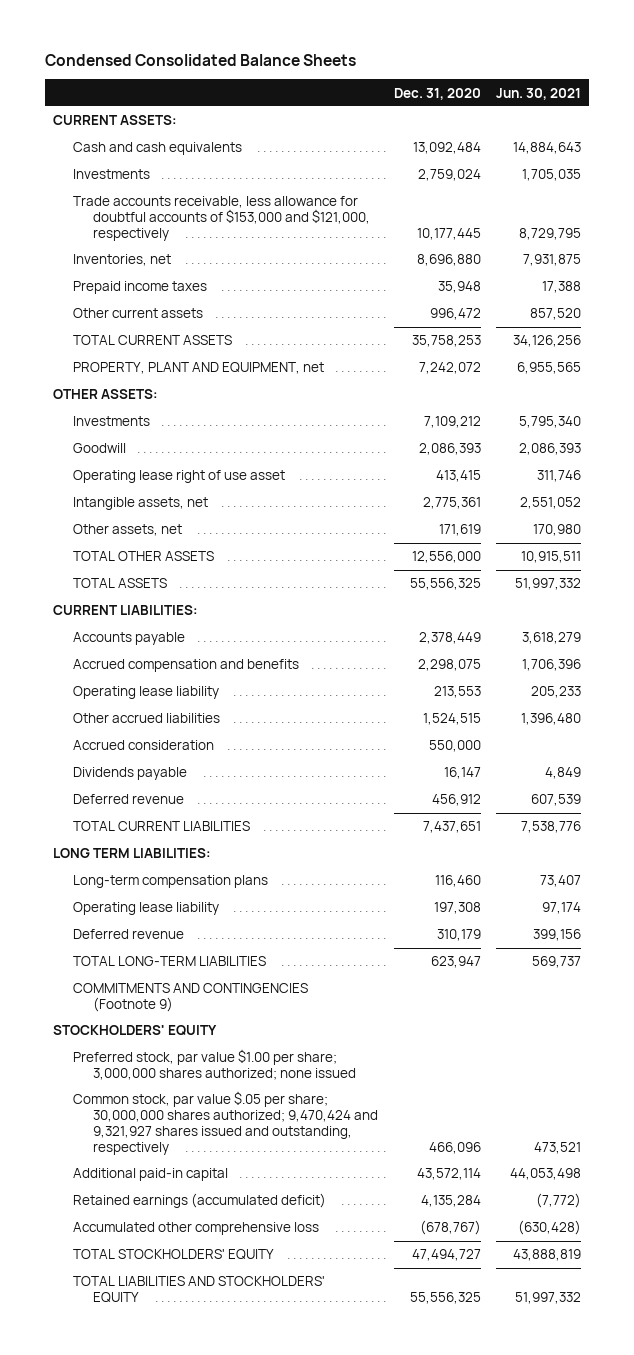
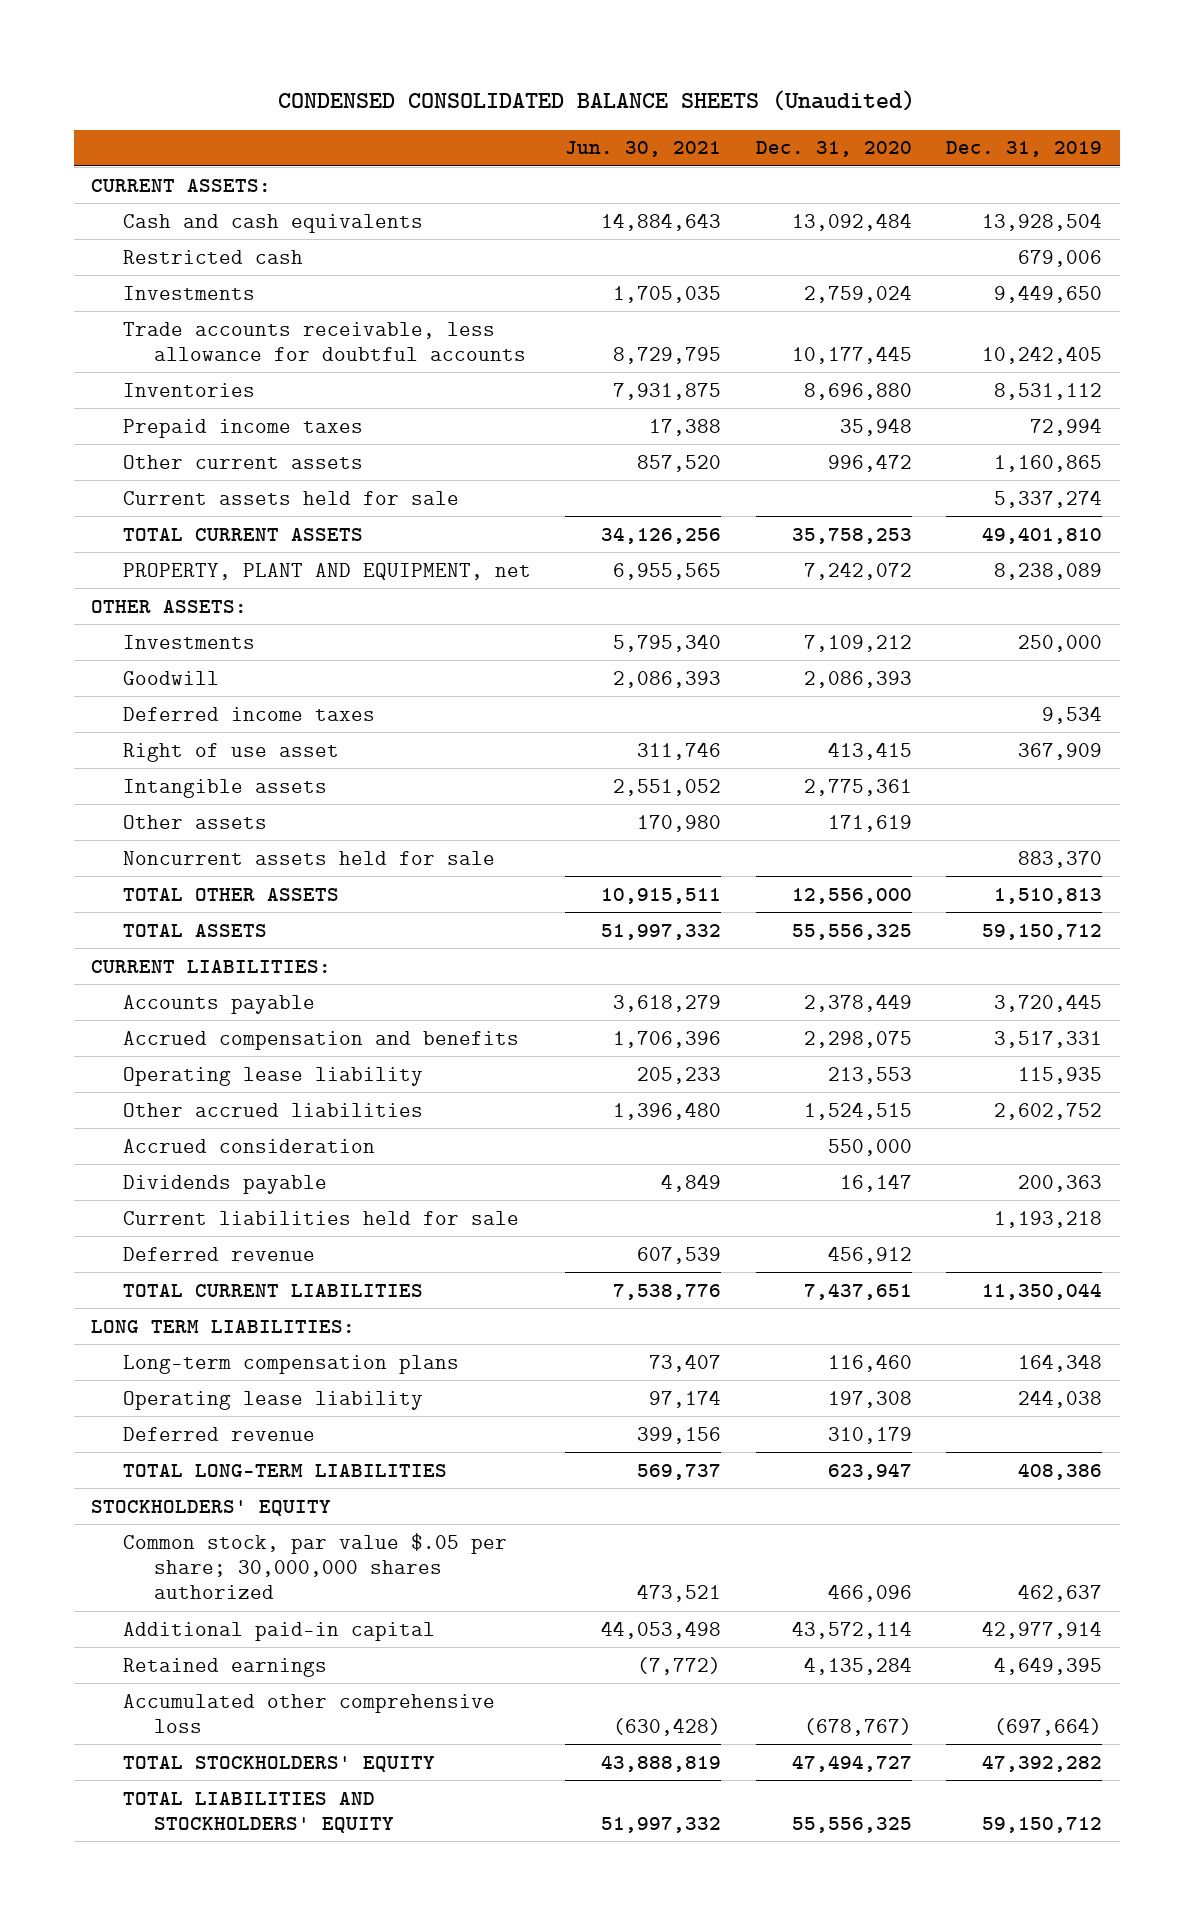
[45,54,357,67] Condensed Consolidated Balance Sheets -> [277,89,915,111] CONDENSED CONSOLIDATED BALANCE SHEETS (Unaudited)
none -> [946,141,1103,158] Dec. 31, 2019
none -> [122,249,303,264] Restricted cash
[73,196,371,242] Trade accounts receivable, less allowance for doubtful accounts of $153,000 and $121,000, respectively -> [122,321,526,361] Trade accounts receivable, less allowance for doubtful accounts
[73,254,172,267] Inventories, net -> [122,382,255,397] Inventories
none -> [122,490,459,505] Current assets held for sale
none -> [122,706,375,721] Deferred income taxes
[73,470,286,484] Operating lease right of use asset -> [122,742,339,762] Right of use asset
[73,497,209,511] Intangible assets, net -> [122,778,327,798] Intangible assets
[73,524,183,537] Other assets, net -> [122,814,267,829] Other assets
none -> [122,850,495,865] Noncurrent assets held for sale
none -> [122,1210,519,1225] Current liabilities held for sale
[73,983,309,1013] COMMITMENTS AND CONTINGENCIES (Footnote 9) -> none
[73,1049,357,1081] Preferred stock, par value $1.00 per share; 3,000,000 shares authorized; none issued -> none
[73,1091,379,1156] Common stock, par value $.05 per share; 30,000,000 shares authorized; 9,470,424 and 9,321,927 shares issued and outstanding, respectively -> [122,1532,507,1600] Common stock, par value $.05 per share; 30,000,000 shares authorized
[73,1193,327,1209] Retained earnings (accumulated deficit) -> [122,1657,327,1677] Retained earnings

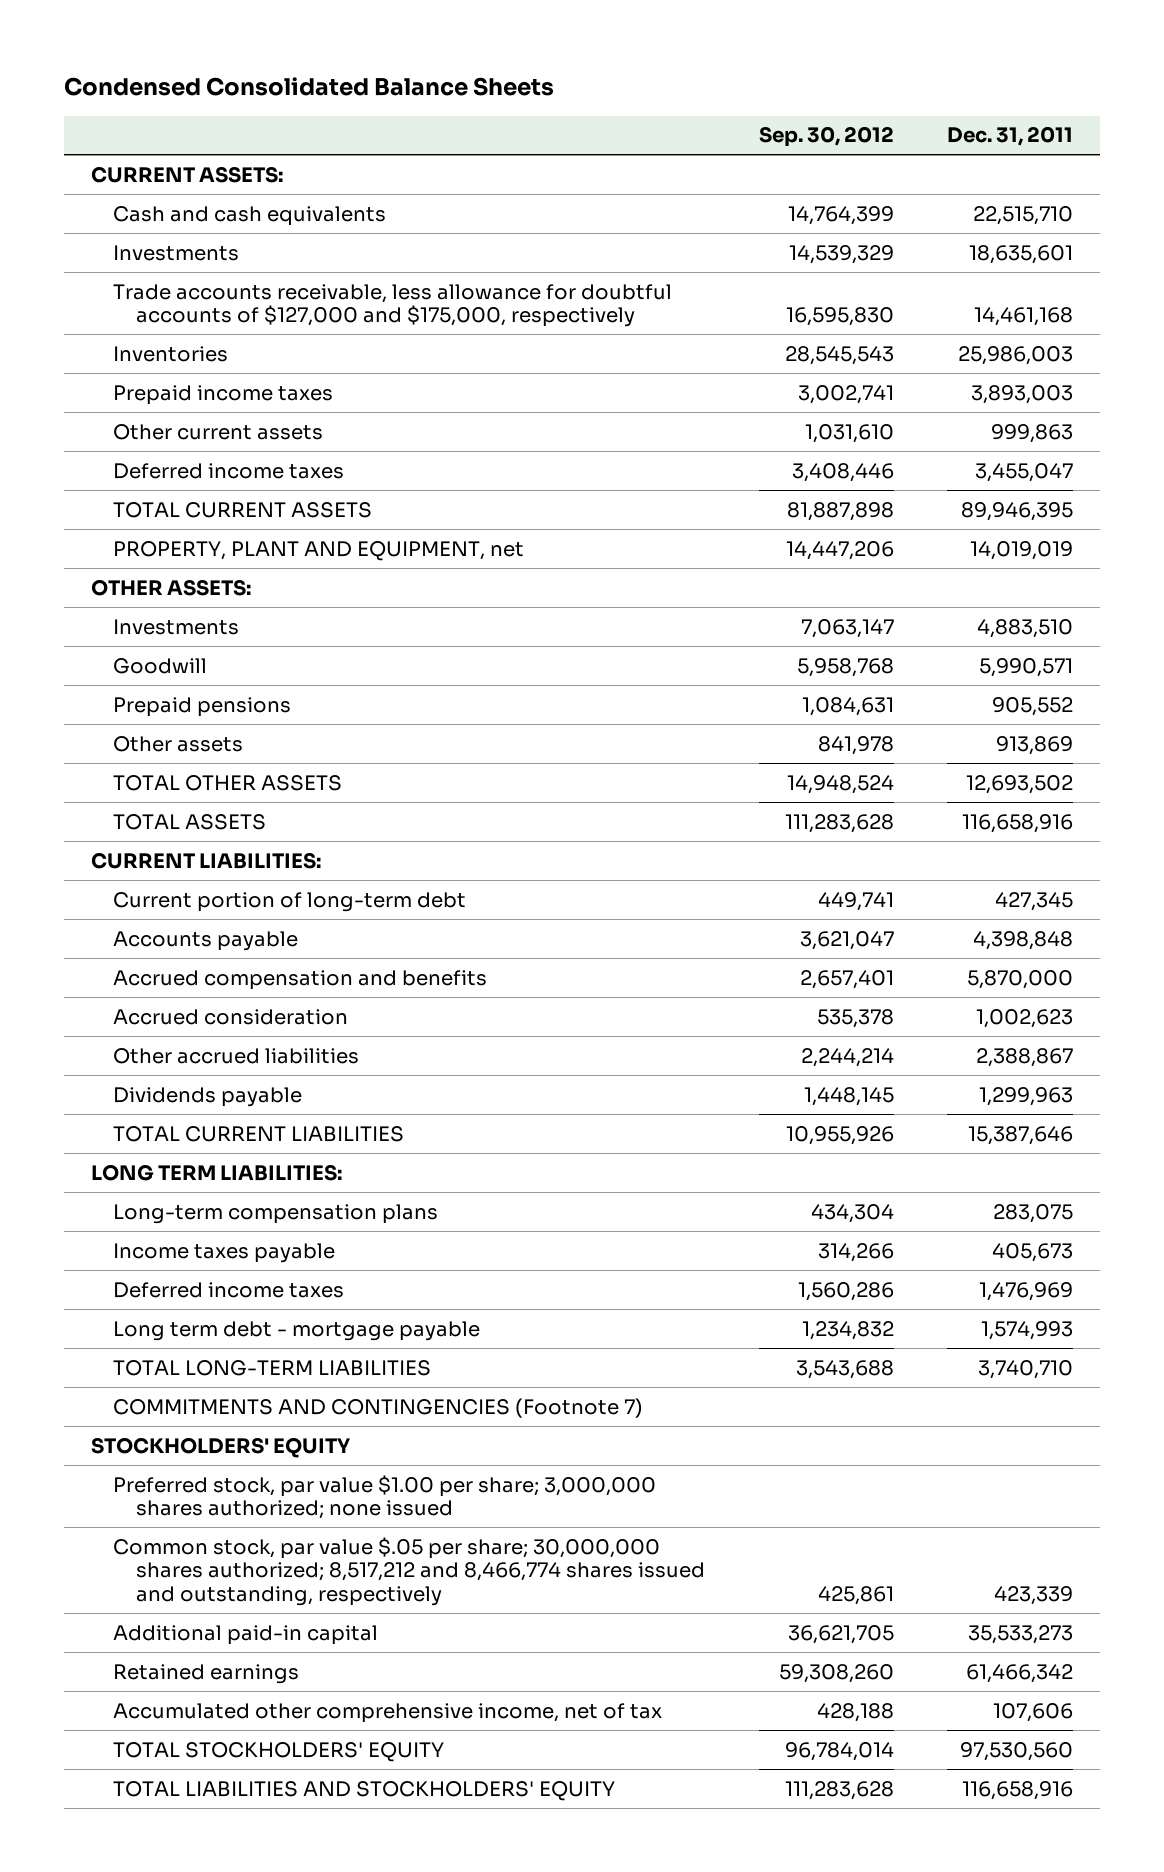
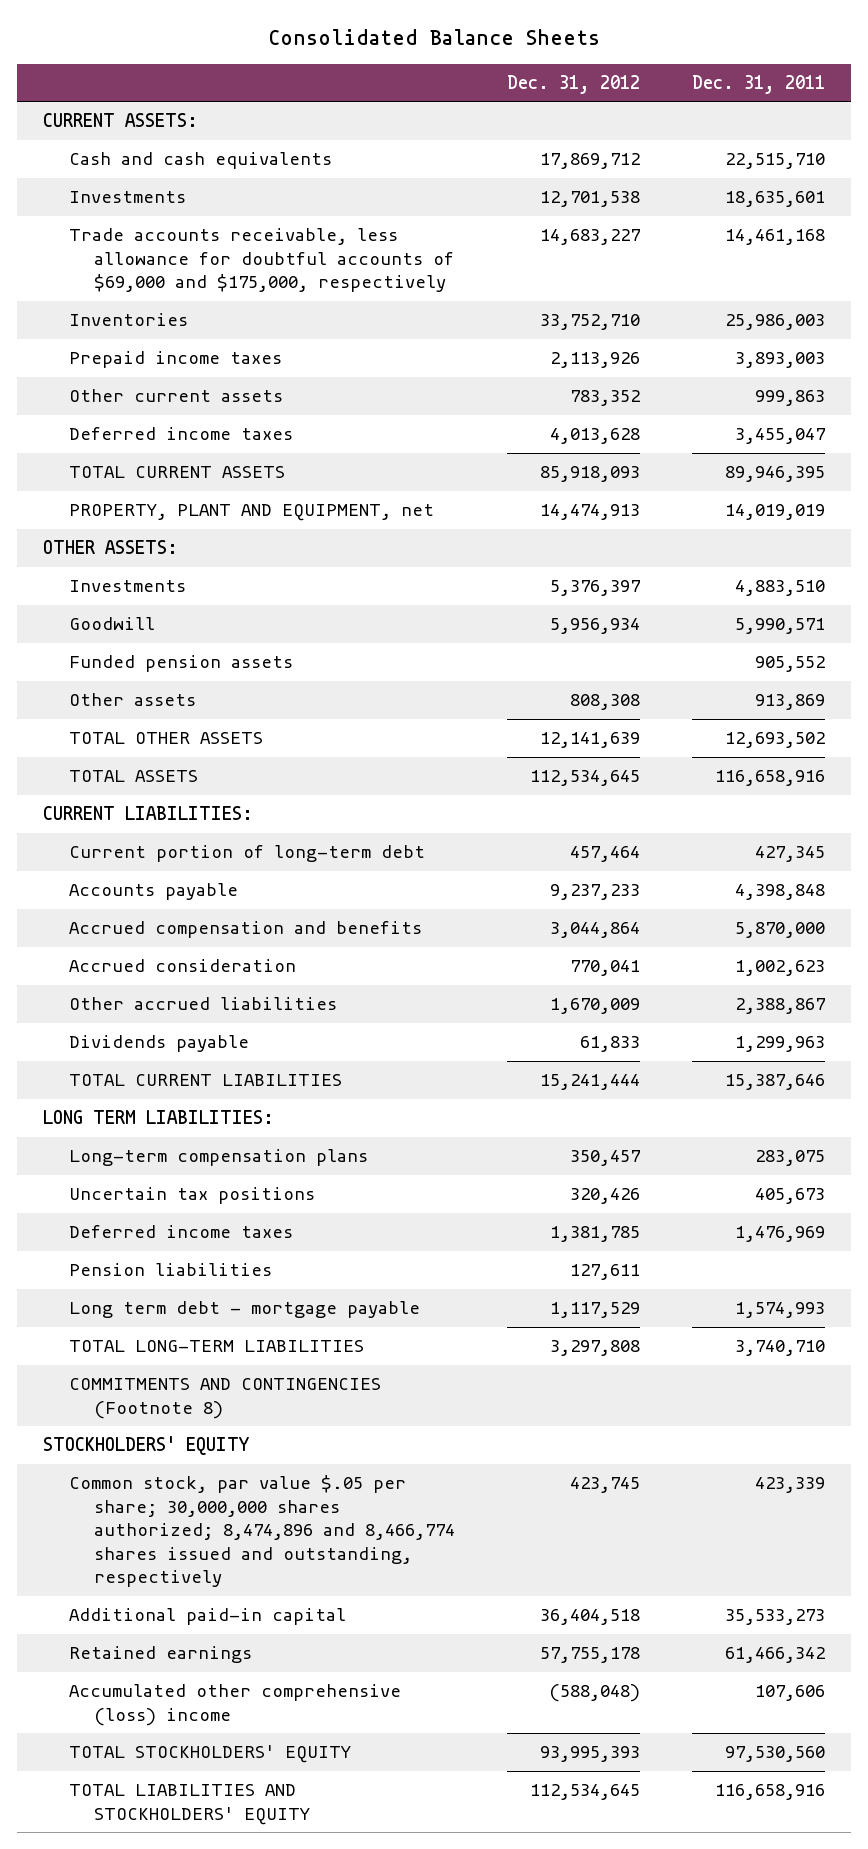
[64,77,555,97] Condensed Consolidated Balance Sheets -> [268,29,601,46] Consolidated Balance Sheets
[758,126,894,148] Sep. 30, 2012 -> none
none -> [507,74,641,94] Dec. 31, 2012
[113,283,673,328] Trade accounts receivable, less allowance for doubtful accounts of $127,000 and $175,000, respectively -> [68,228,455,293] Trade accounts receivable, less allowance for doubtful accounts of $69,000 and $175,000, respectively
[113,696,292,717] Prepaid pensions -> [68,655,293,673] Funded pension assets
[113,1242,336,1263] Income taxes payable -> [68,1187,315,1205] Uncertain tax positions
none -> [68,1263,272,1277] Pension liabilities
[113,1397,644,1418] COMMITMENTS AND CONTINGENCIES (Footnote 7) -> [68,1378,381,1419] COMMITMENTS AND CONTINGENCIES (Footnote 8)
[113,1474,657,1520] Preferred stock, par value $1.00 per share; 3,000,000 shares authorized; none issued -> none
[113,1536,706,1606] Common stock, par value $.05 per share; 30,000,000 shares authorized; 8,517,212 and 8,466,774 shares issued and outstanding, respectively -> [68,1475,456,1588] Common stock, par value $.05 per share; 30,000,000 shares authorized; 8,474,896 and 8,466,774 shares issued and outstanding, respectively
[113,1702,663,1723] Accumulated other comprehensive income, net of tax -> [68,1684,401,1726] Accumulated other comprehensive (loss) income

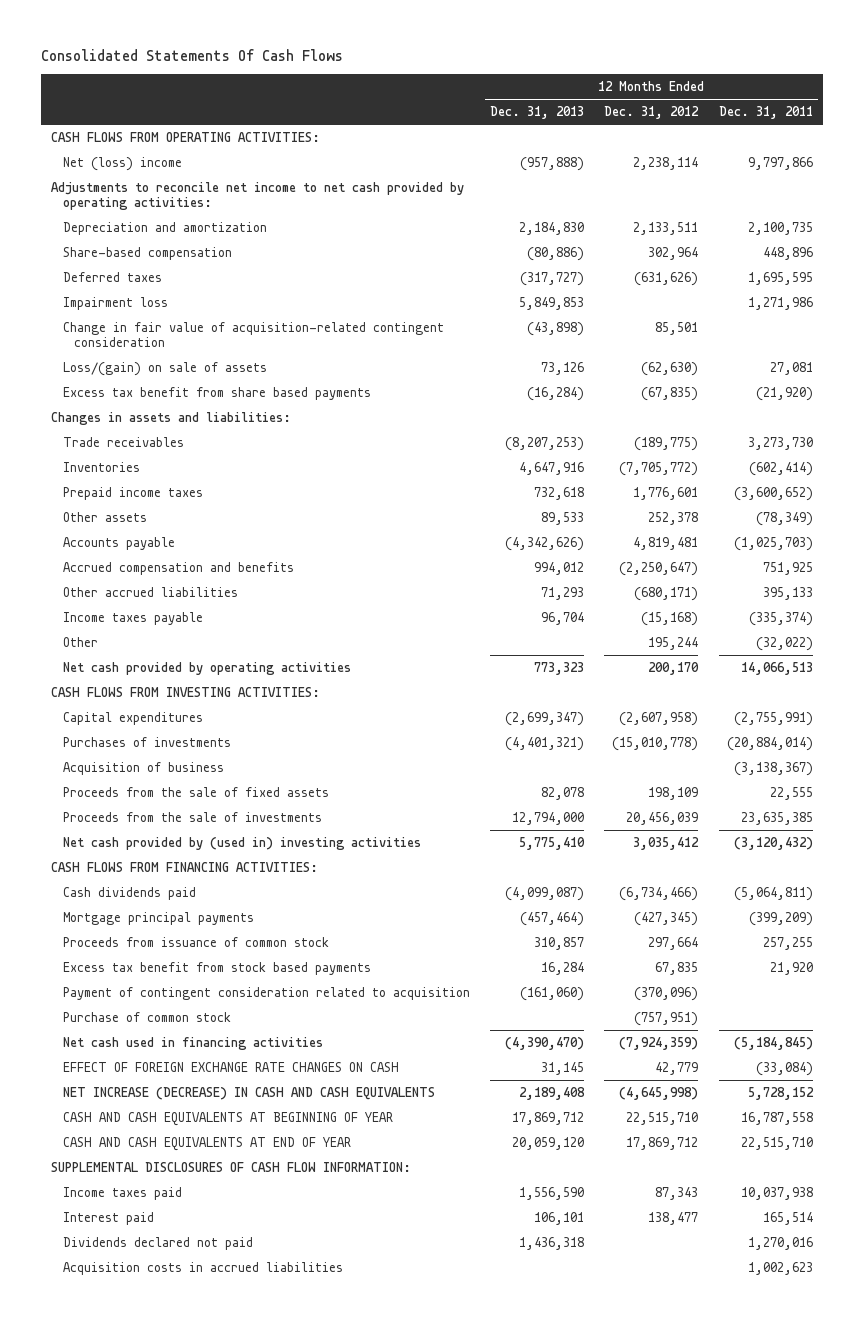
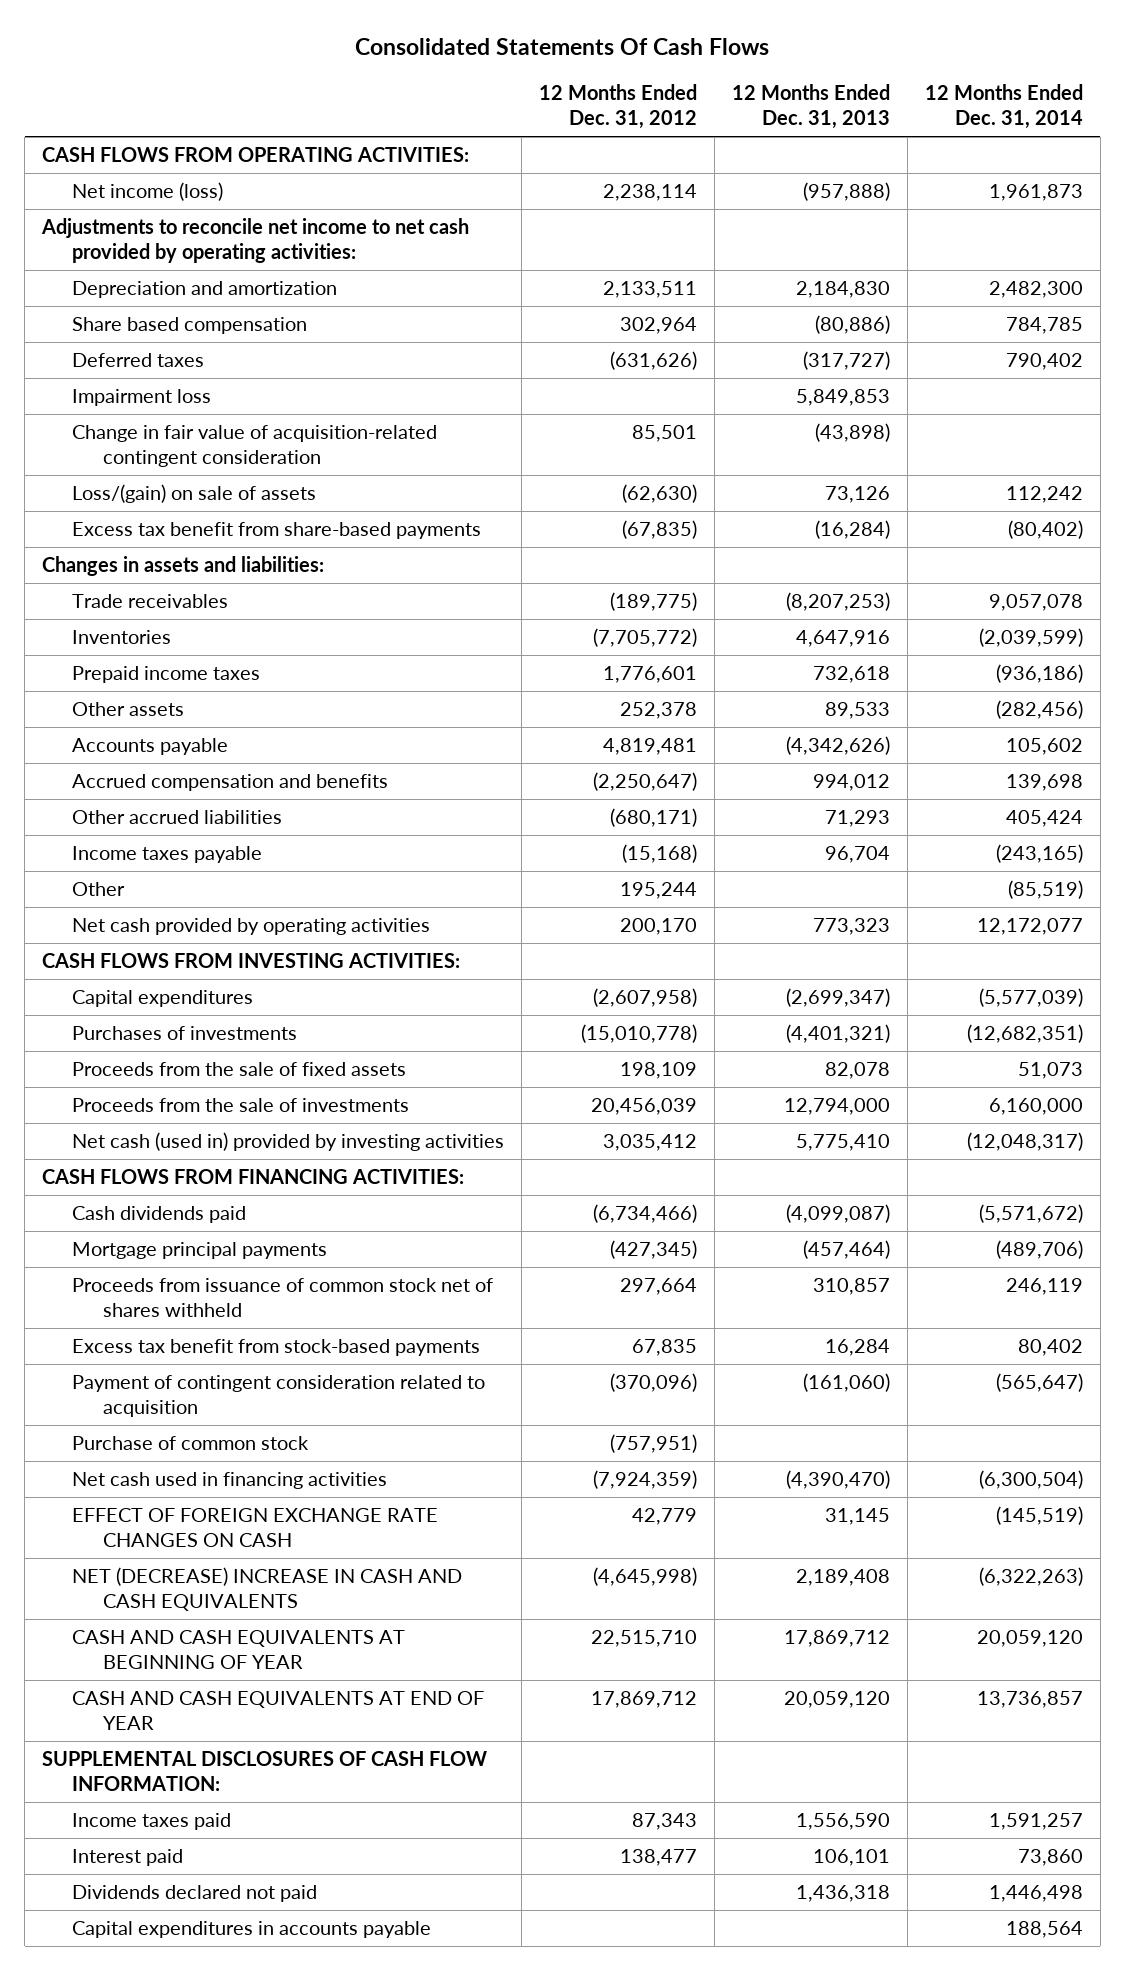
[718,105,813,119] Dec. 31, 2011 -> none
none -> [924,84,1083,130] 12 Months Ended Dec. 31, 2014
[62,156,182,171] Net (loss) income -> [72,182,224,202] Net income (loss)
[62,246,232,260] Share-based compensation -> [72,317,308,335] Share based compensation
[62,386,371,400] Excess tax benefit from share based payments -> [72,522,482,540] Excess tax benefit from share-based payments
[62,761,224,775] Acquisition of business -> none
[62,836,421,850] Net cash provided by (used in) investing activities -> [72,1132,505,1152] Net cash (used in) provided by investing activities
[62,936,329,947] Proceeds from issuance of common stock -> [72,1278,494,1318] Proceeds from issuance of common stock net of shares withheld
[62,961,371,975] Excess tax benefit from stock based payments -> [72,1339,481,1357] Excess tax benefit from stock-based payments
[62,1086,435,1100] NET INCREASE (DECREASE) IN CASH AND CASH EQUIVALENTS -> [72,1567,463,1612] NET (DECREASE) INCREASE IN CASH AND CASH EQUIVALENTS
[62,1261,343,1275] Acquisition costs in accrued liabilities -> none
none -> [72,1921,432,1939] Capital expenditures in accounts payable

